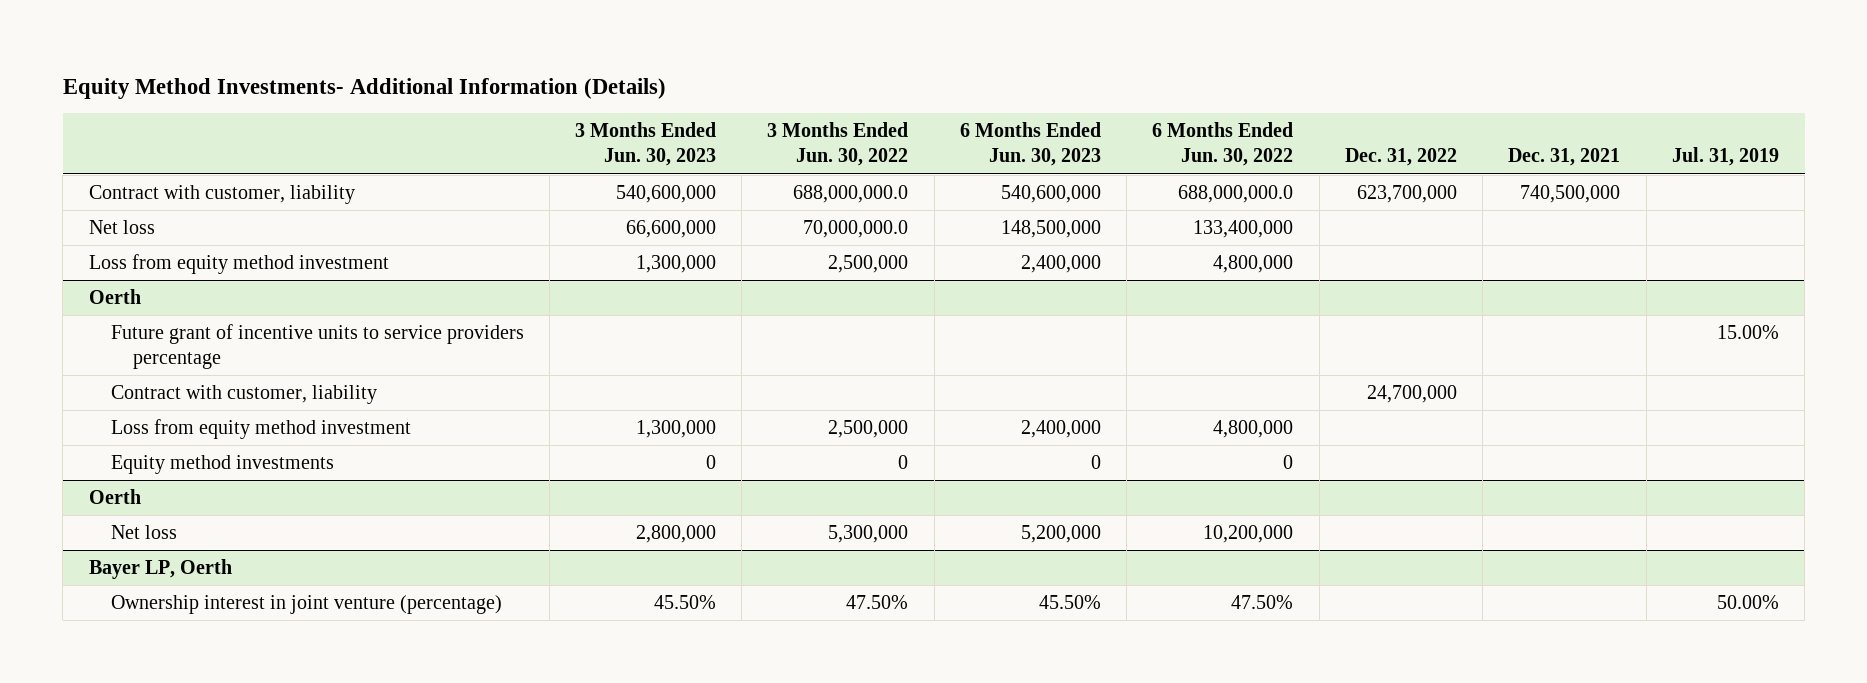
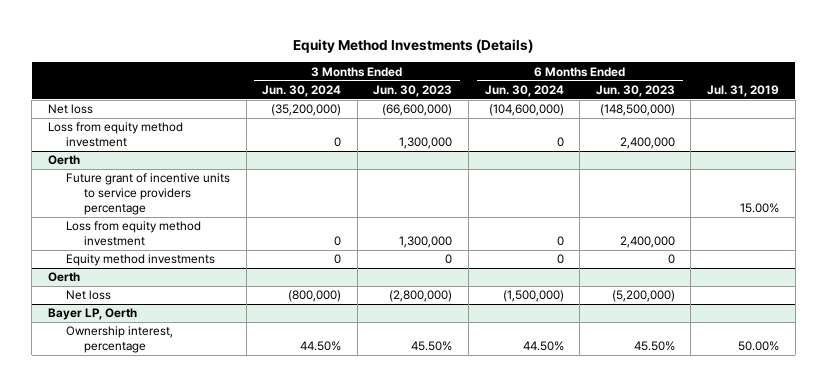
[62,77,666,99] Equity Method Investments- Additional Information (Details) -> [293,39,534,54] Equity Method Investments (Details)
[767,122,909,167] 3 Months Ended Jun. 30, 2022 -> none
[1152,122,1294,167] 6 Months Ended Jun. 30, 2022 -> none
[1344,148,1457,167] Dec. 31, 2022 -> none
[1508,148,1621,167] Dec. 31, 2021 -> none
none -> [262,84,342,97] Jun. 30, 2024
none -> [484,84,564,97] Jun. 30, 2024
[88,184,355,204] Contract with customer, liability -> none
[626,219,717,238] 66,600,000 -> [382,104,453,117] (66,600,000)
[1000,219,1101,238] 148,500,000 -> [599,104,675,117] (148,500,000)
[110,384,377,404] Contract with customer, liability -> none
[636,524,717,543] 2,800,000 -> [389,290,453,303] (2,800,000)
[1020,524,1101,543] 5,200,000 -> [611,290,675,303] (5,200,000)
[110,594,502,614] Ownership interest in joint venture (percentage) -> [66,326,174,354] Ownership interest, percentage

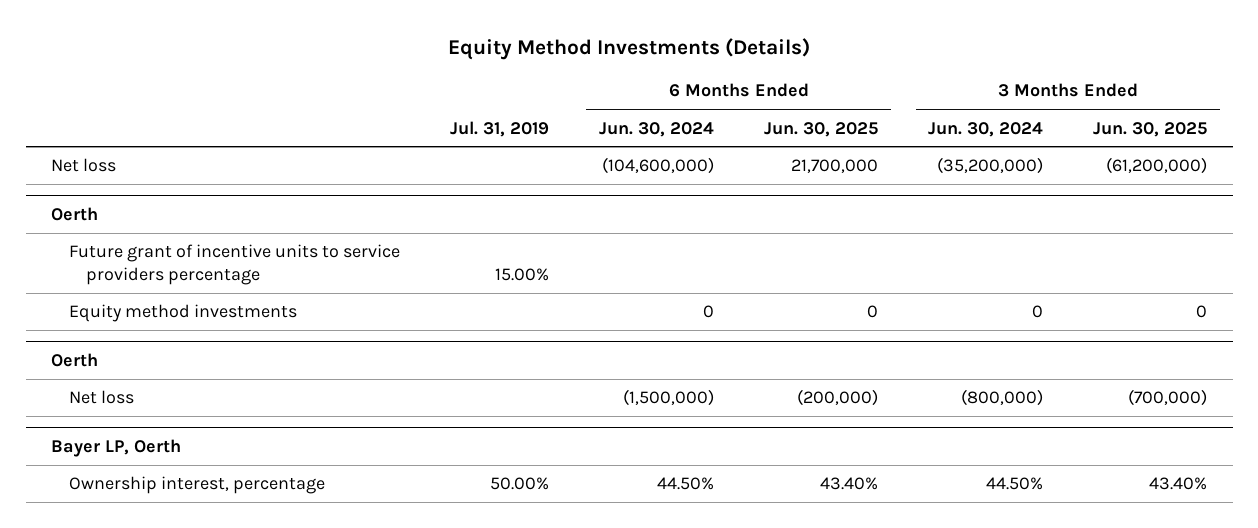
[373,84,453,97] Jun. 30, 2023 -> none
[595,84,675,97] Jun. 30, 2023 -> none
none -> [764,121,879,137] Jun. 30, 2025
none -> [1093,121,1208,137] Jun. 30, 2025
[47,122,183,148] Loss from equity method investment -> none
[66,221,202,247] Loss from equity method investment -> none

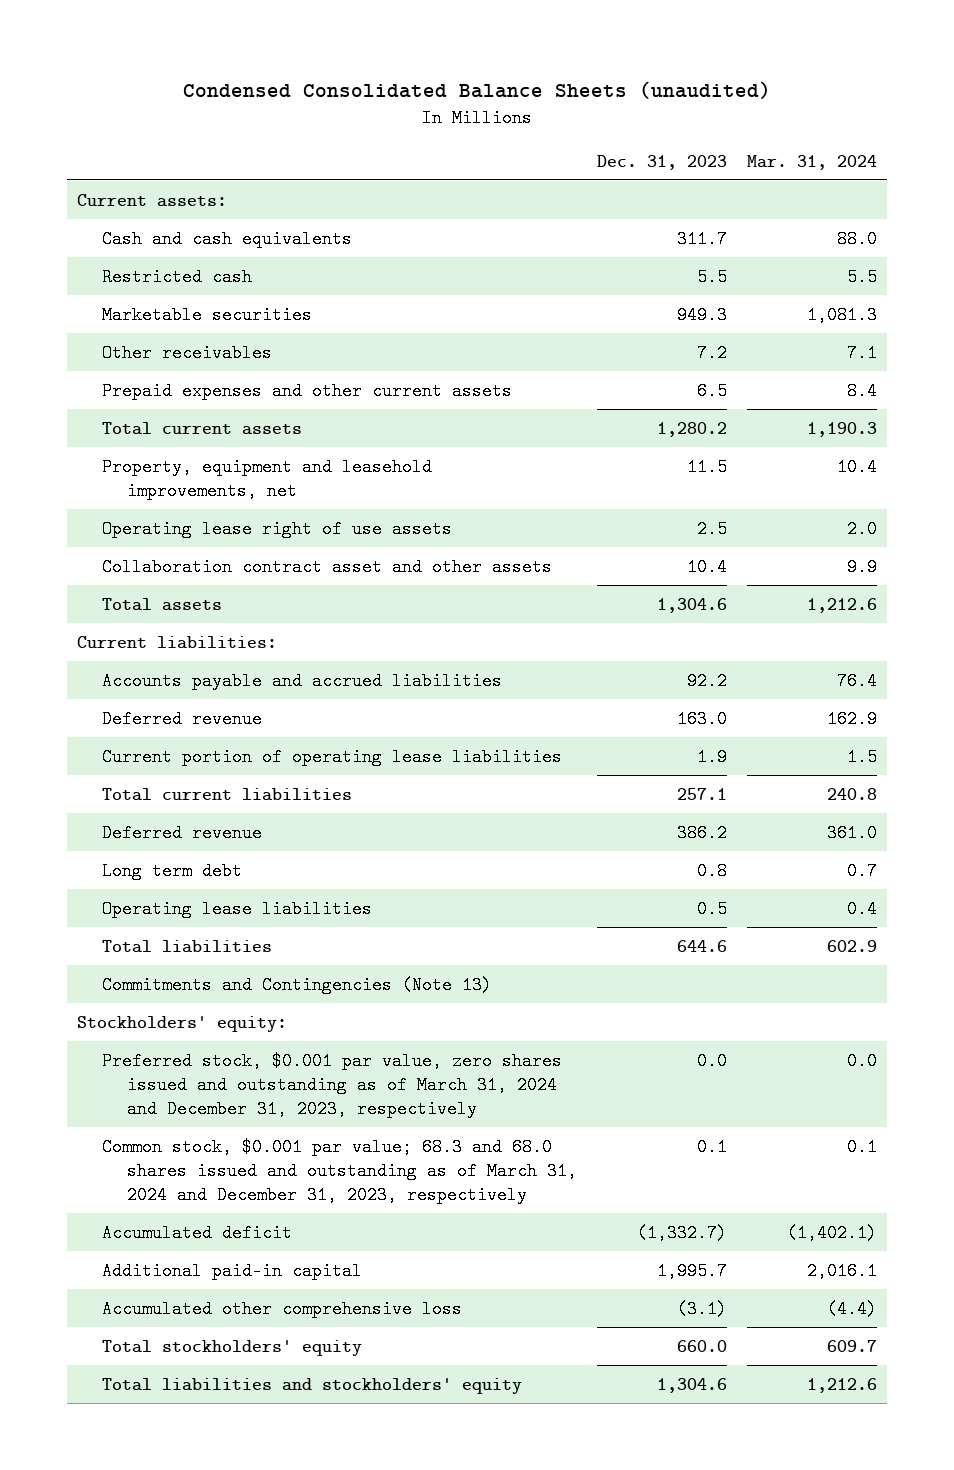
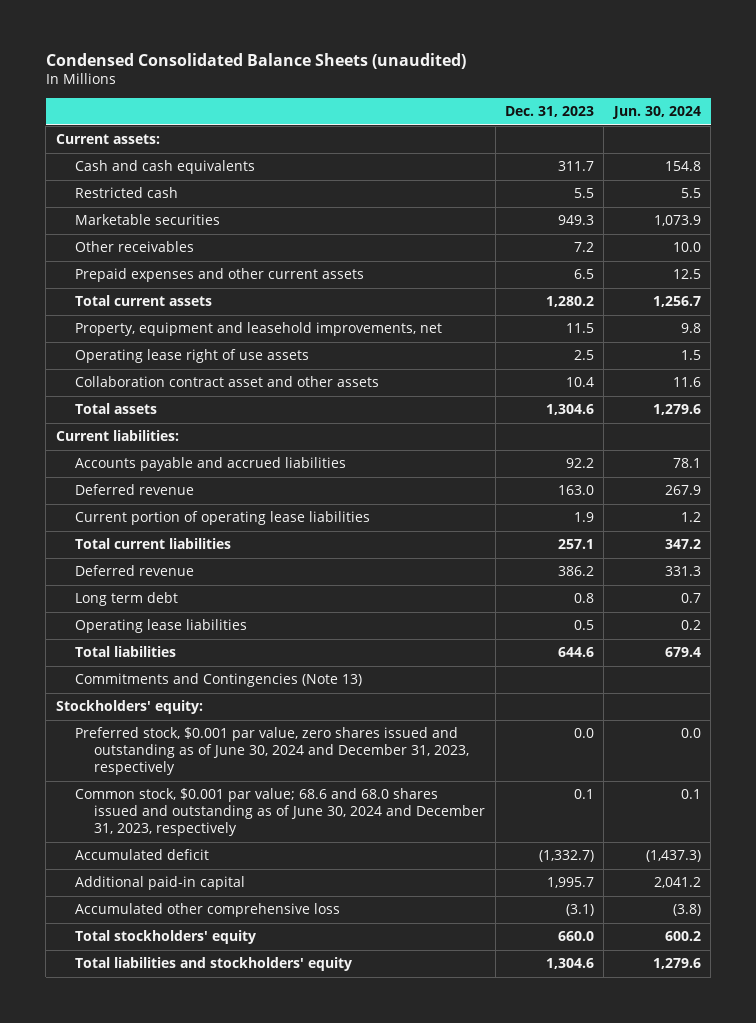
[746,154,877,170] Mar. 31, 2024 -> none
none -> [611,105,701,119] Jun. 30, 2024
[101,1051,562,1118] Preferred stock, $0.001 par value, zero shares issued and outstanding as of March 31, 2024 and December 31, 2023, respectively -> [75,727,470,776] Preferred stock, $0.001 par value, zero shares issued and outstanding as of June 30, 2024 and December 31, 2023, respectively
[101,1137,577,1204] Common stock, $0.001 par value; 68.3 and 68.0 shares issued and outstanding as of March 31, 2024 and December 31, 2023, respectively -> [75,788,486,837] Common stock, $0.001 par value; 68.6 and 68.0 shares issued and outstanding as of June 30, 2024 and December 31, 2023, respectively

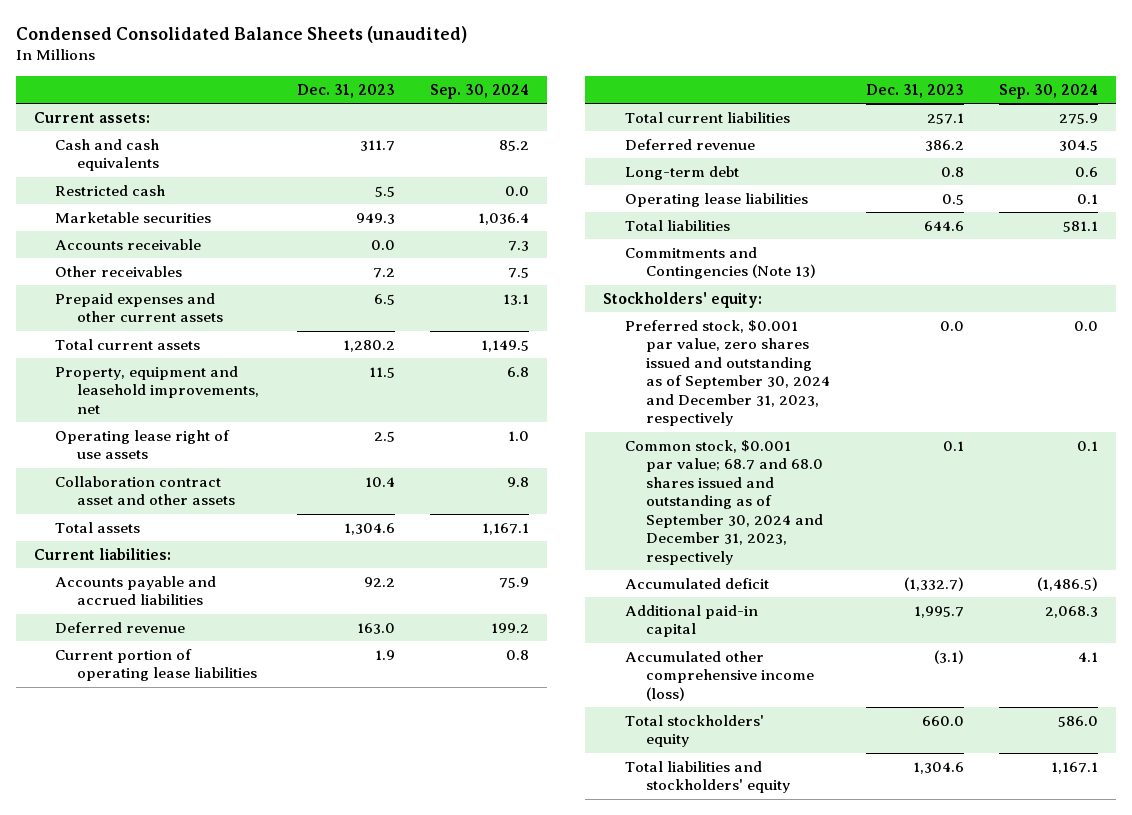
[611,105,701,119] Jun. 30, 2024 -> none
none -> [430,83,530,99] Sep. 30, 2024
none -> [55,239,202,251] Accounts receivable
[75,592,179,607] Long term debt -> [624,166,739,181] Long-term debt
[75,727,470,776] Preferred stock, $0.001 par value, zero shares issued and outstanding as of June 30, 2024 and December 31, 2023, respectively -> [624,320,831,427] Preferred stock, $0.001 par value, zero shares issued and outstanding as of September 30, 2024 and December 31, 2023, respectively
[75,788,486,837] Common stock, $0.001 par value; 68.6 and 68.0 shares issued and outstanding as of June 30, 2024 and December 31, 2023, respectively -> [624,440,824,565] Common stock, $0.001 par value; 68.7 and 68.0 shares issued and outstanding as of September 30, 2024 and December 31, 2023, respectively
[75,903,341,918] Accumulated other comprehensive loss -> [624,651,815,701] Accumulated other comprehensive income (loss)

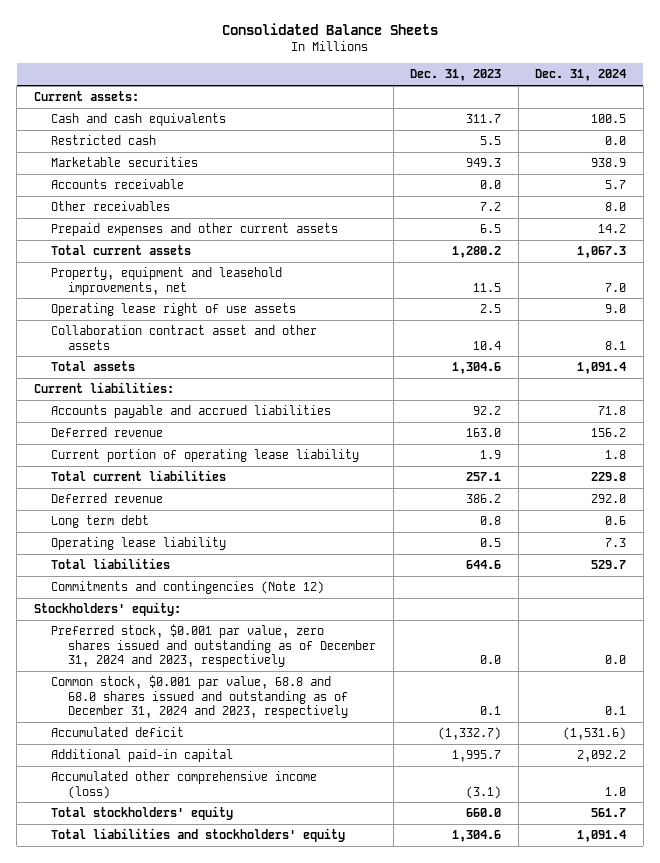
[15,25,467,43] Condensed Consolidated Balance Sheets (unaudited) -> [221,23,438,36] Consolidated Balance Sheets
[430,83,530,99] Sep. 30, 2024 -> none
none -> [535,69,627,82] Dec. 31, 2024
[55,649,258,682] Current portion of operating lease liabilities -> [50,449,359,463] Current portion of operating lease liability
[624,166,739,181] Long-term debt -> [50,515,149,529] Long term debt
[624,193,808,208] Operating lease liabilities -> [50,537,226,551] Operating lease liability
[624,247,817,280] Commitments and Contingencies (Note 13) -> [50,581,324,595] Commitments and contingencies (Note 12)
[624,320,831,427] Preferred stock, $0.001 par value, zero shares issued and outstanding as of September 30, 2024 and December 31, 2023, respectively -> [50,624,377,668] Preferred stock, $0.001 par value, zero shares issued and outstanding as of December 31, 2024 and 2023, respectively
[624,440,824,565] Common stock, $0.001 par value; 68.7 and 68.0 shares issued and outstanding as of September 30, 2024 and December 31, 2023, respectively -> [50,675,349,719] Common stock, $0.001 par value, 68.8 and 68.0 shares issued and outstanding as of December 31, 2024 and 2023, respectively

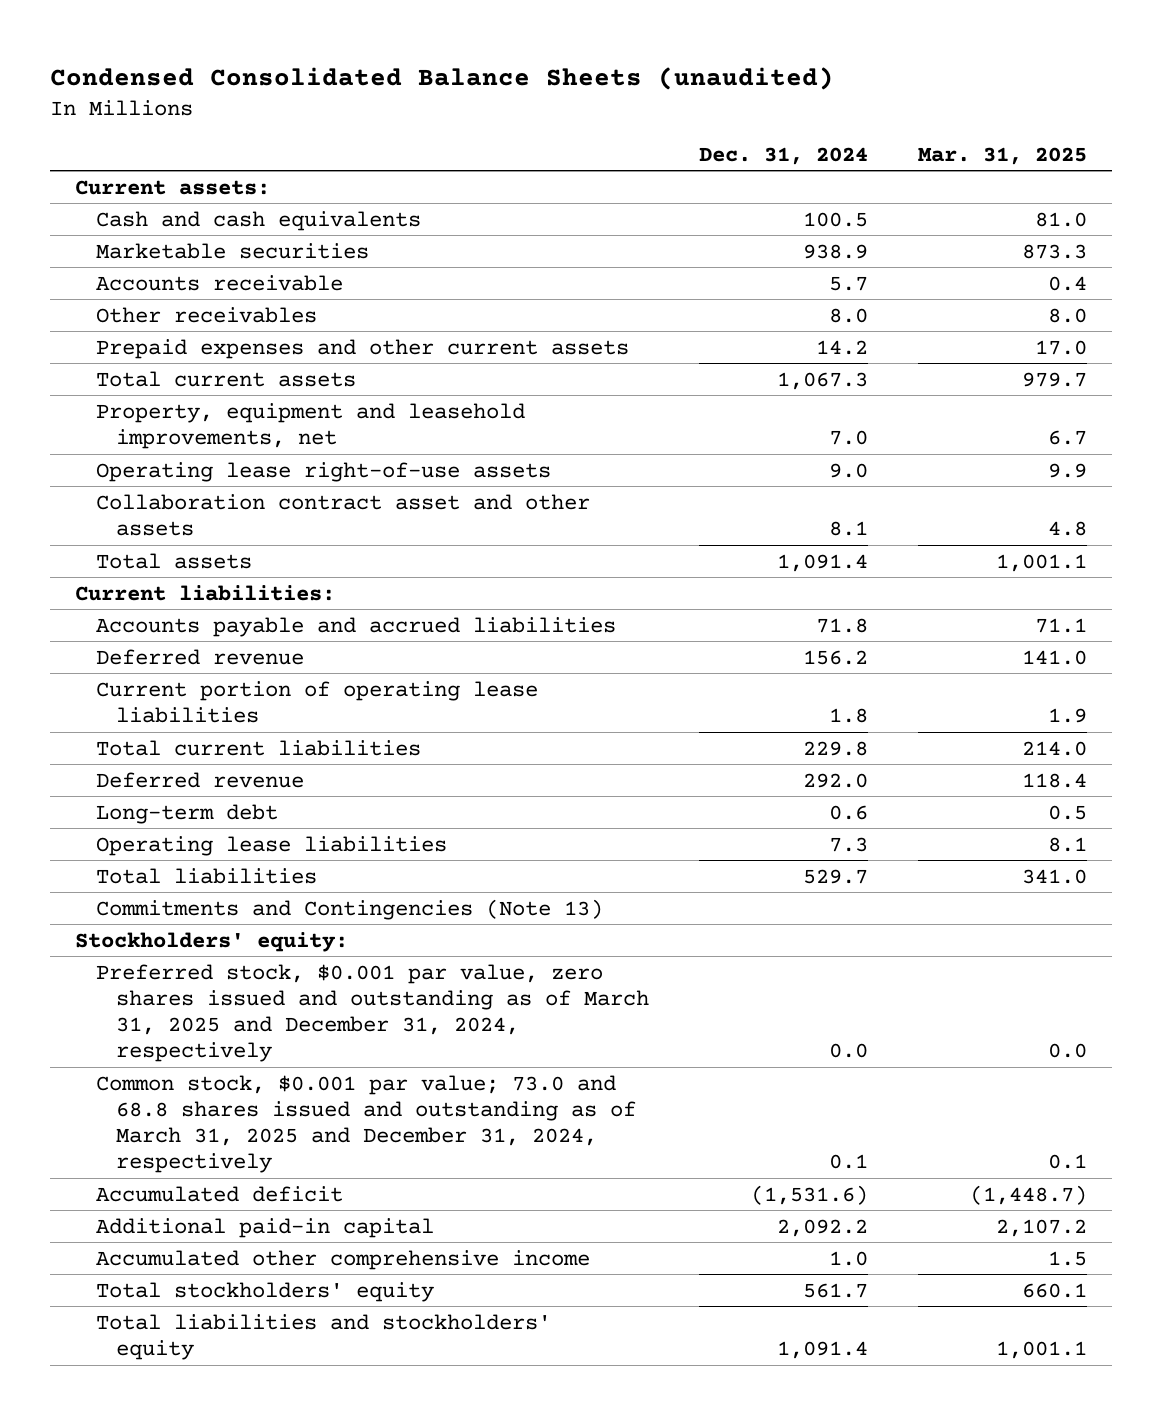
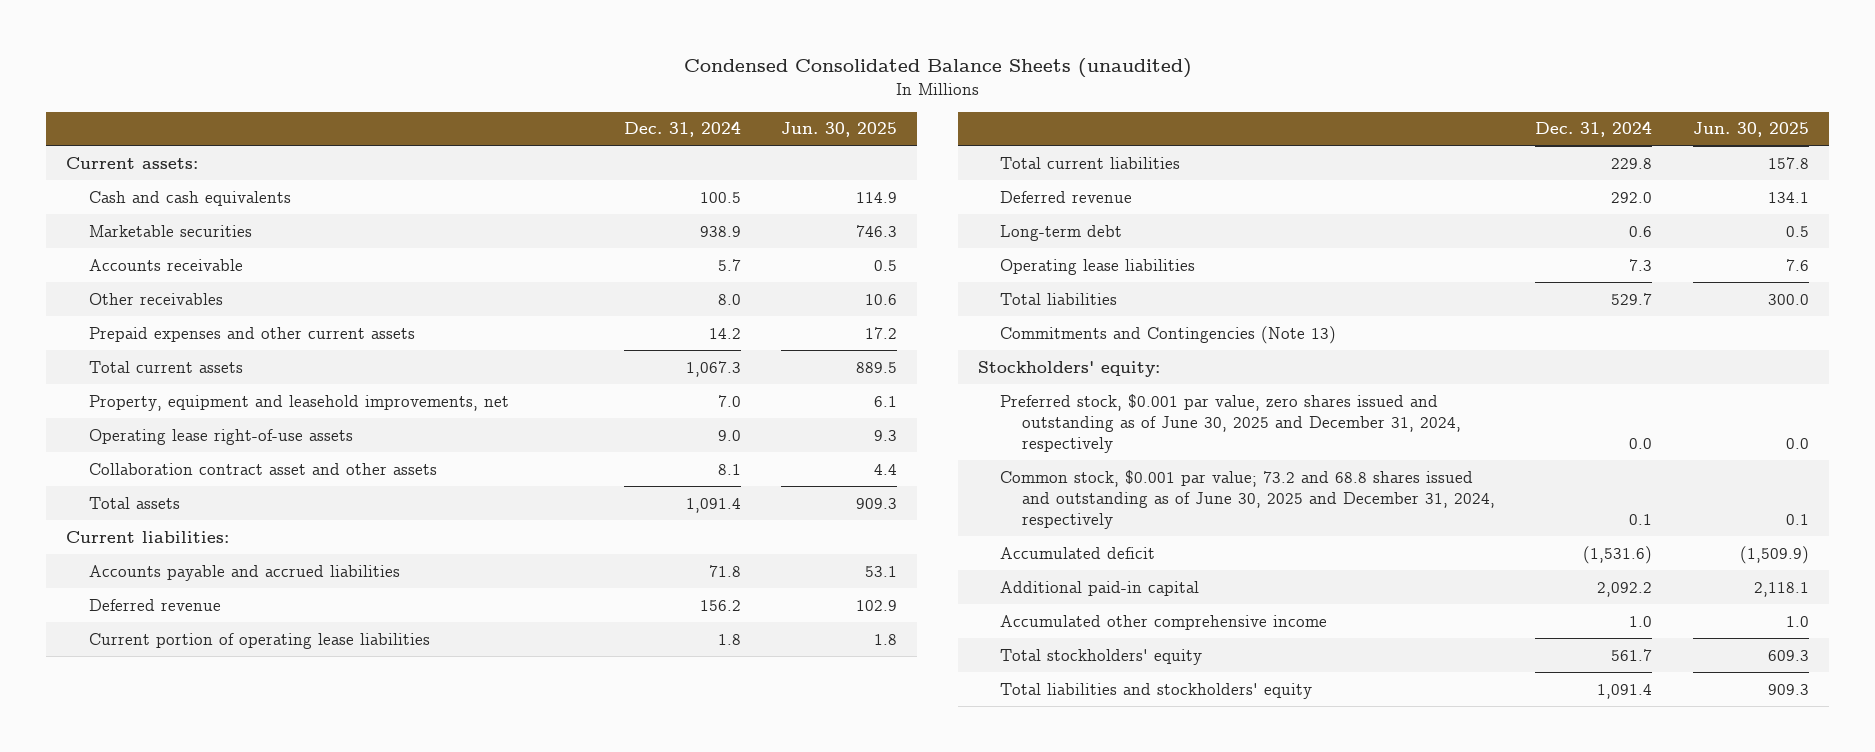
[917,146,1087,165] Mar. 31, 2025 -> none
none -> [780,122,897,138] Jun. 30, 2025
[95,963,650,1063] Preferred stock, $0.001 par value, zero shares issued and outstanding as of March 31, 2025 and December 31, 2024, respectively -> [1000,393,1462,453] Preferred stock, $0.001 par value, zero shares issued and outstanding as of June 30, 2025 and December 31, 2024, respectively
[95,1074,637,1174] Common stock, $0.001 par value; 73.0 and 68.8 shares issued and outstanding as of March 31, 2025 and December 31, 2024, respectively -> [1000,469,1496,529] Common stock, $0.001 par value; 73.2 and 68.8 shares issued and outstanding as of June 30, 2025 and December 31, 2024, respectively

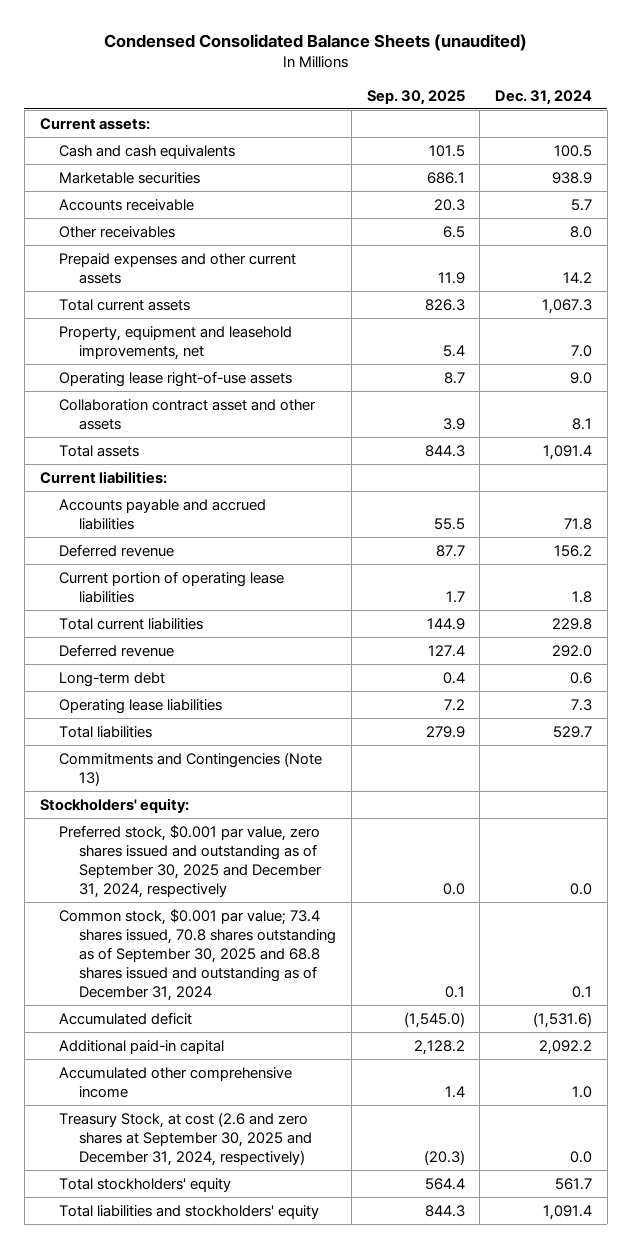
[780,122,897,138] Jun. 30, 2025 -> none
none -> [366,89,465,105] Sep. 30, 2025
[1000,393,1462,453] Preferred stock, $0.001 par value, zero shares issued and outstanding as of June 30, 2025 and December 31, 2024, respectively -> [59,824,322,898] Preferred stock, $0.001 par value, zero shares issued and outstanding as of September 30, 2025 and December 31, 2024, respectively
[1000,469,1496,529] Common stock, $0.001 par value; 73.2 and 68.8 shares issued and outstanding as of June 30, 2025 and December 31, 2024, respectively -> [59,908,336,1001] Common stock, $0.001 par value; 73.4 shares issued, 70.8 shares outstanding as of September 30, 2025 and 68.8 shares issued and outstanding as of December 31, 2024
none -> [59,1111,312,1166] Treasury Stock, at cost (2.6 and zero shares at September 30, 2025 and December 31, 2024, respectively)

